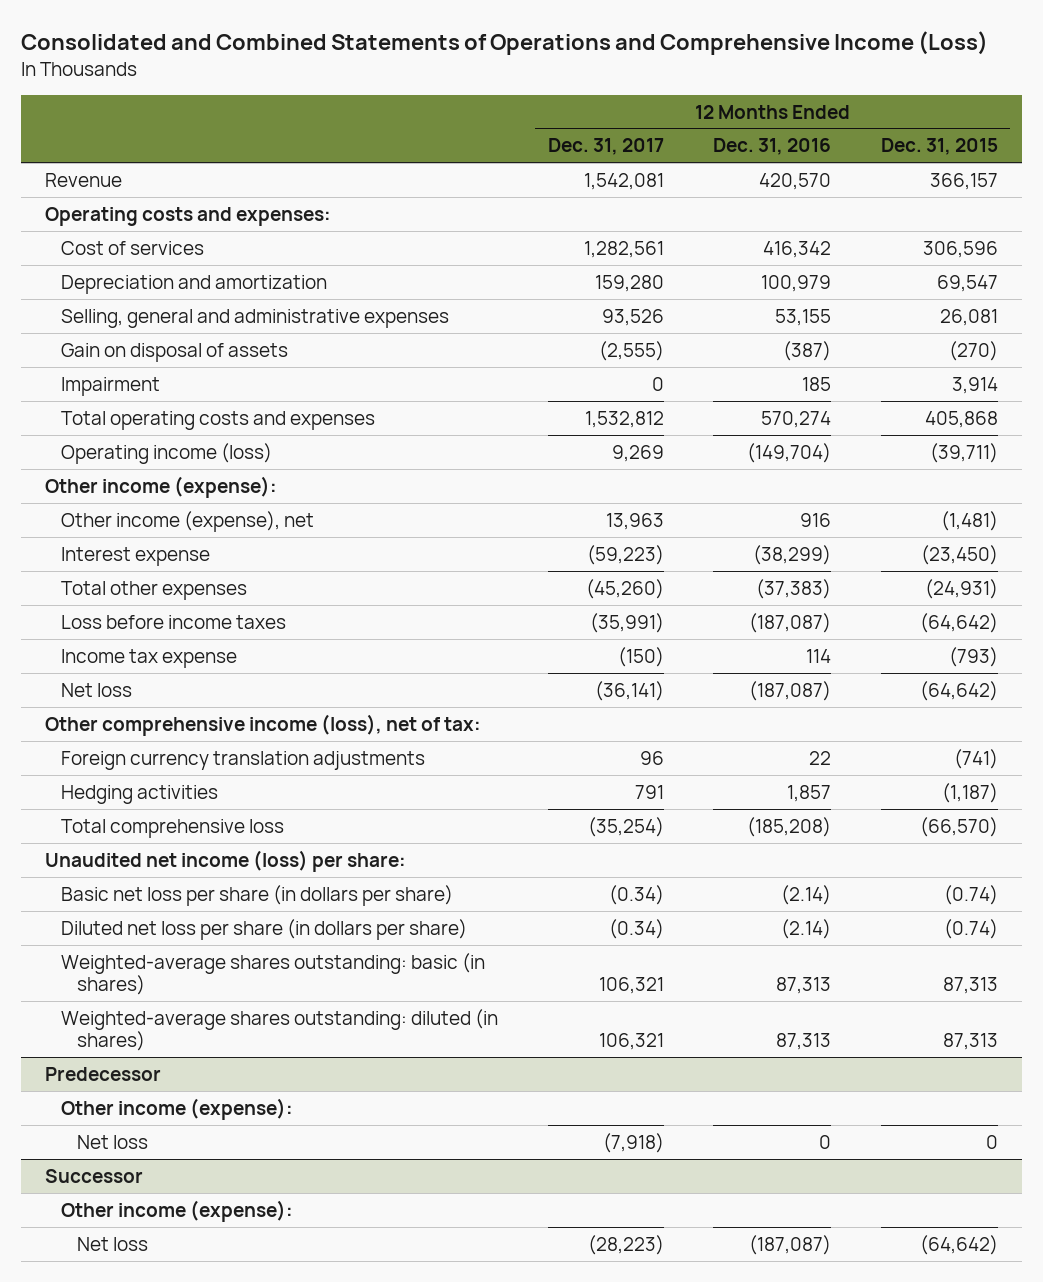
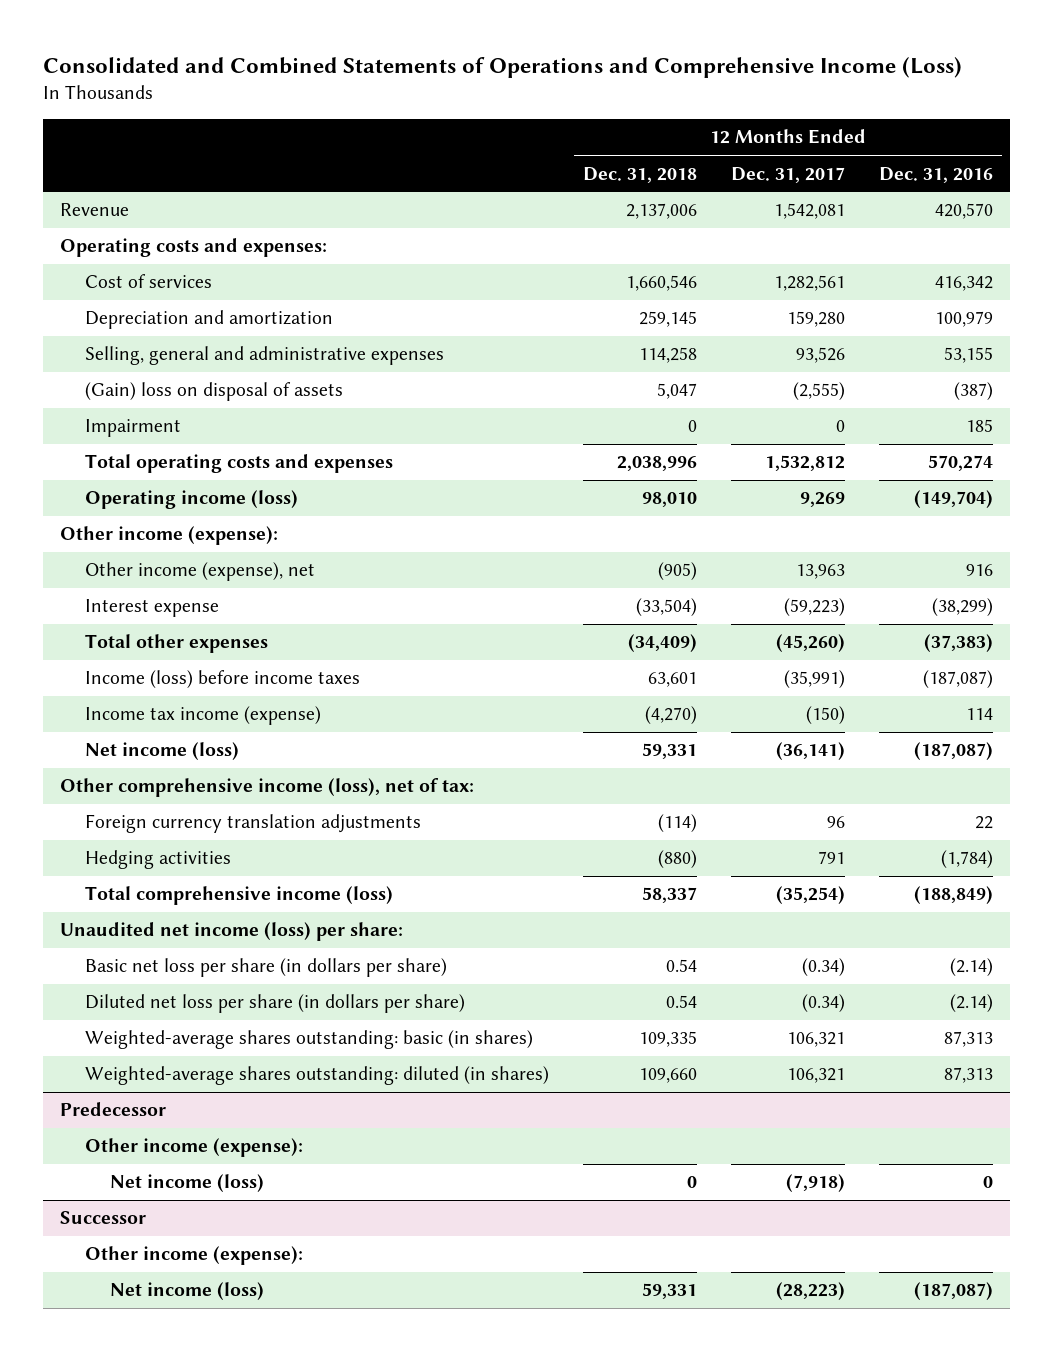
[880,138,998,156] Dec. 31, 2015 -> none
none -> [582,166,697,183] Dec. 31, 2018
[61,342,289,362] Gain on disposal of assets -> [84,382,343,402] (Gain) loss on disposal of assets
[61,614,287,629] Loss before income taxes -> [84,670,360,689] Income (loss) before income taxes
[61,648,238,668] Income tax expense -> [84,706,321,726] Income tax income (expense)
[61,682,133,697] Net loss -> [84,742,239,761] Net income (loss)
[787,784,832,802] 1,857 -> [941,850,994,869] (1,784)
[61,818,285,838] Total comprehensive loss -> [84,886,393,906] Total comprehensive income (loss)
[747,816,832,837] (185,208) -> [914,886,994,905] (188,849)
[77,1134,149,1149] Net loss -> [110,1174,265,1193] Net income (loss)
[77,1236,149,1251] Net loss -> [110,1282,265,1301] Net income (loss)

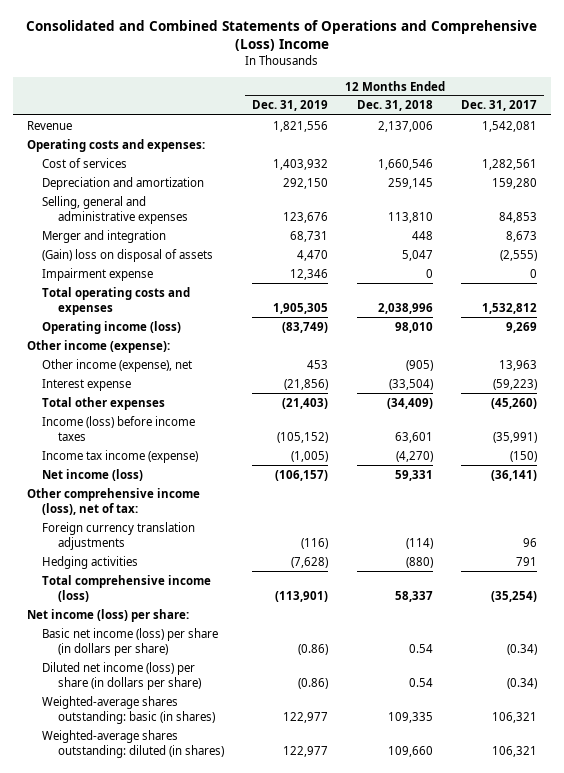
[42,56,962,78] Consolidated and Combined Statements of Operations and Comprehensive Income (Loss) -> [26,20,538,52] Consolidated and Combined Statements of Operations and Comprehensive (Loss) Income
[879,166,994,183] Dec. 31, 2016 -> none
none -> [252,100,329,112] Dec. 31, 2019
[638,347,697,364] 114,258 -> [387,211,433,223] 113,810
[796,347,846,364] 93,526 -> [498,211,537,223] 84,853
none -> [42,229,167,243] Merger and integration
[84,419,181,438] Impairment -> [42,267,154,281] Impairment expense
[59,922,403,942] Unaudited net income (loss) per share: -> [27,608,190,622] Net income (loss) per share:
[84,958,447,978] Basic net loss per share (in dollars per share) -> [42,627,219,656] Basic net income (loss) per share (in dollars per share)
[84,994,465,1014] Diluted net loss per share (in dollars per share) -> [42,661,201,690] Diluted net income (loss) per share (in dollars per share)
[59,1102,166,1117] Predecessor -> none
[84,1138,303,1158] Other income (expense): -> none
[110,1174,265,1193] Net income (loss) -> none
[59,1211,146,1225] Successor -> none
[84,1246,303,1266] Other income (expense): -> none
[110,1282,265,1301] Net income (loss) -> none

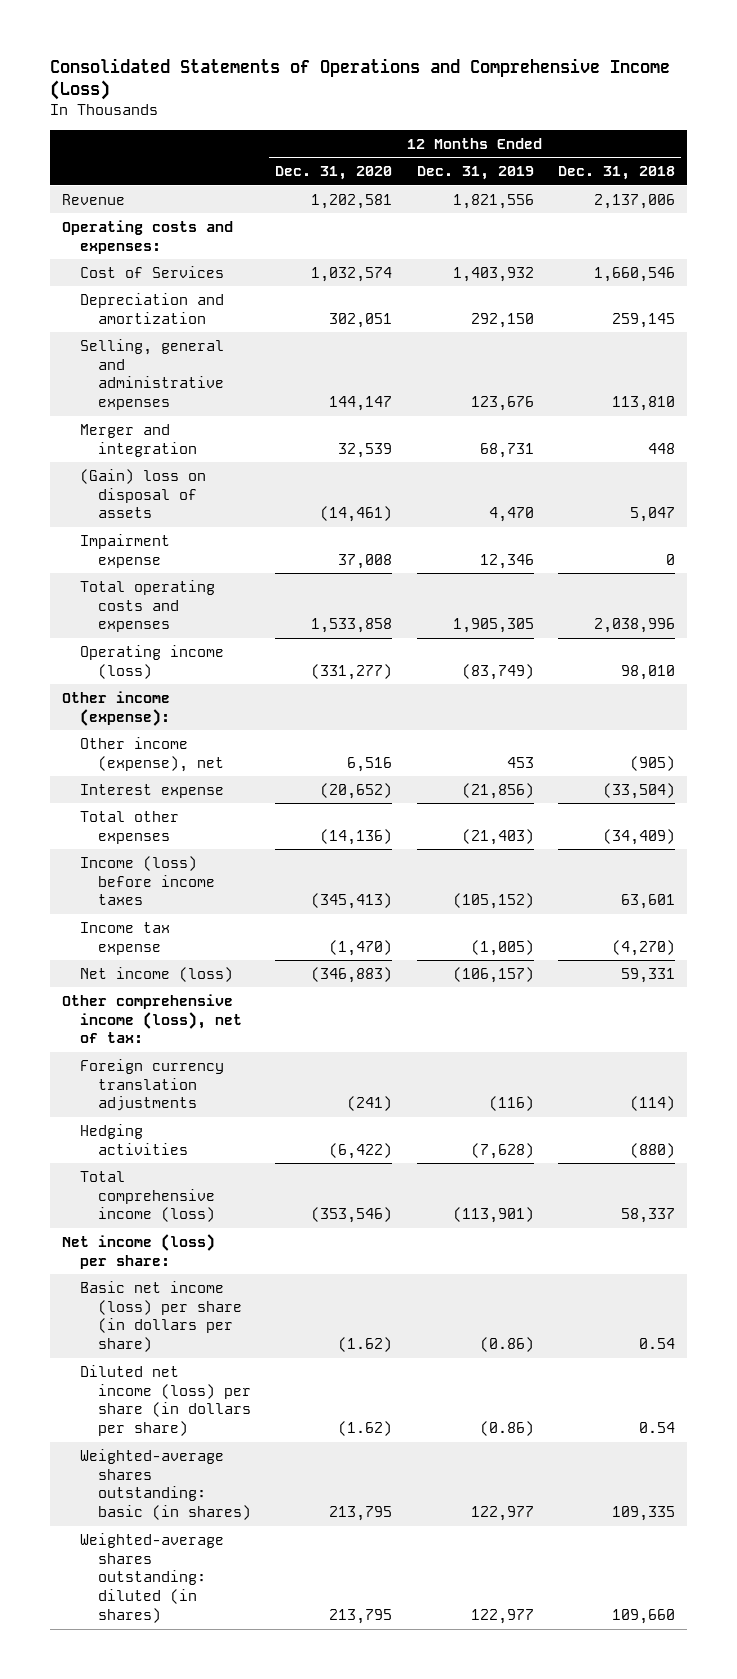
[26,20,538,52] Consolidated and Combined Statements of Operations and Comprehensive (Loss) Income -> [50,57,671,101] Consolidated Statements of Operations and Comprehensive Income (Loss)
[460,100,537,112] Dec. 31, 2017 -> none
none -> [275,166,393,181] Dec. 31, 2020
[42,157,128,168] Cost of services -> [80,265,225,278] Cost of Services
[42,449,199,463] Income tax income (expense) -> [80,921,171,955] Income tax expense

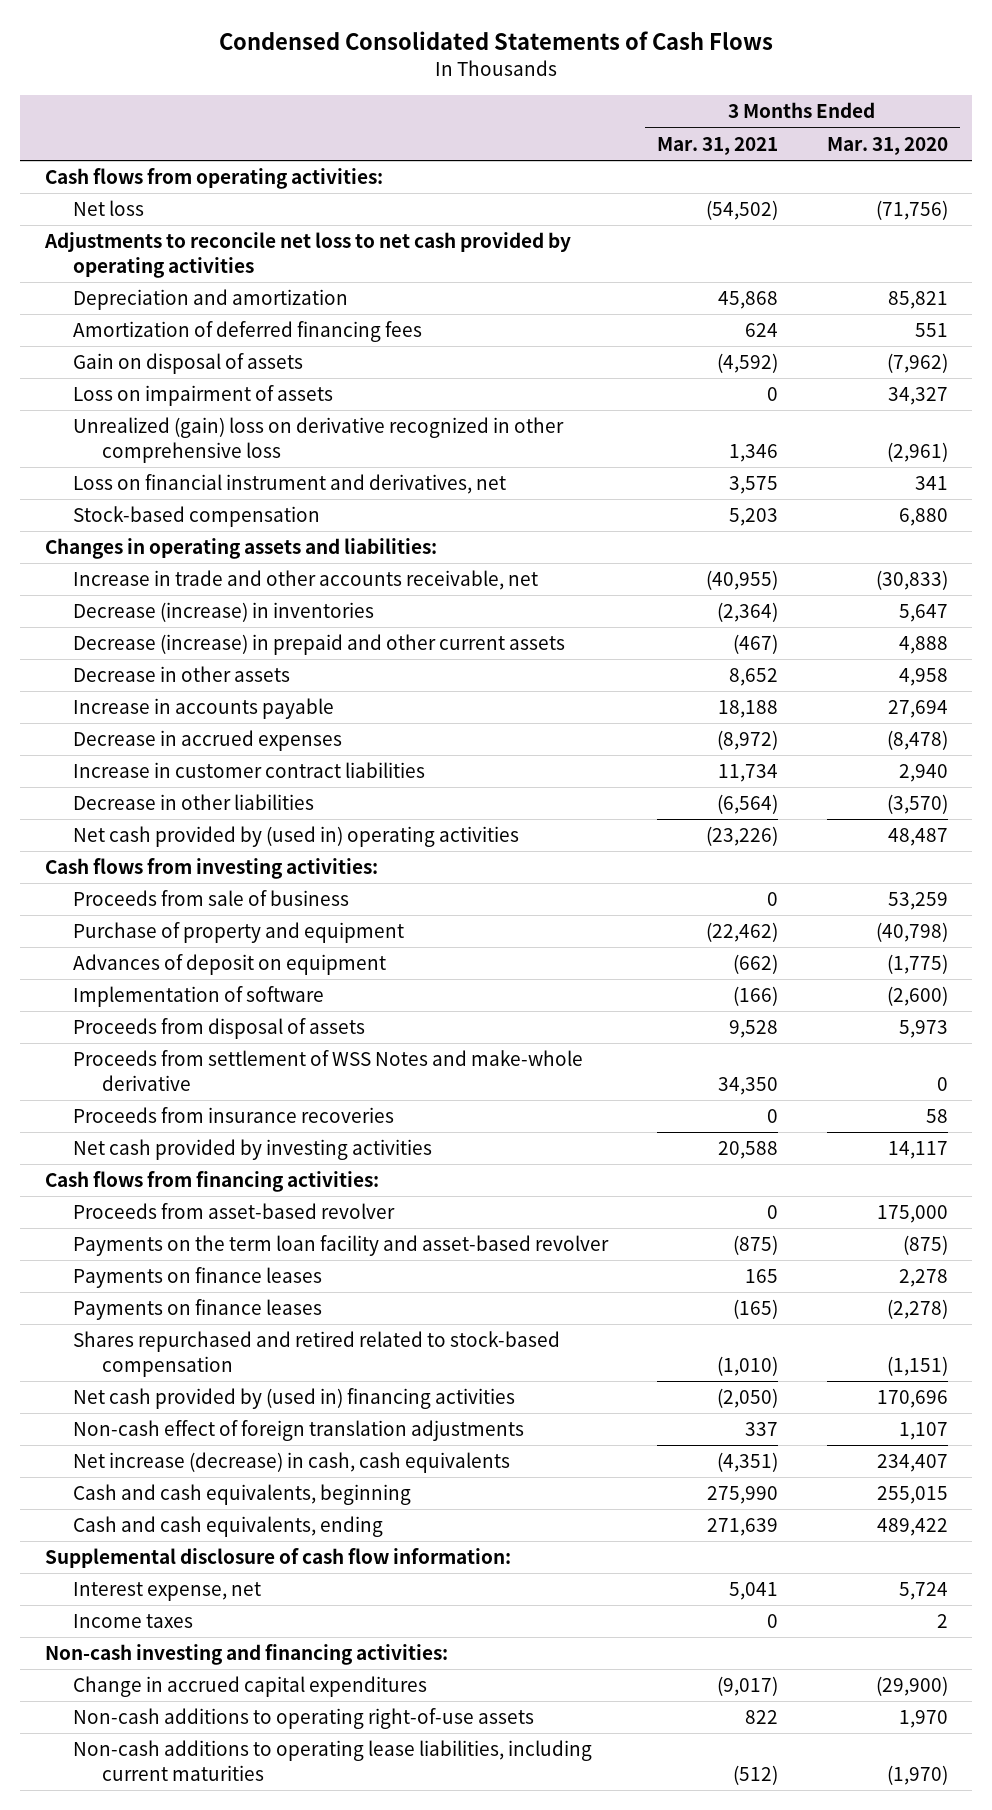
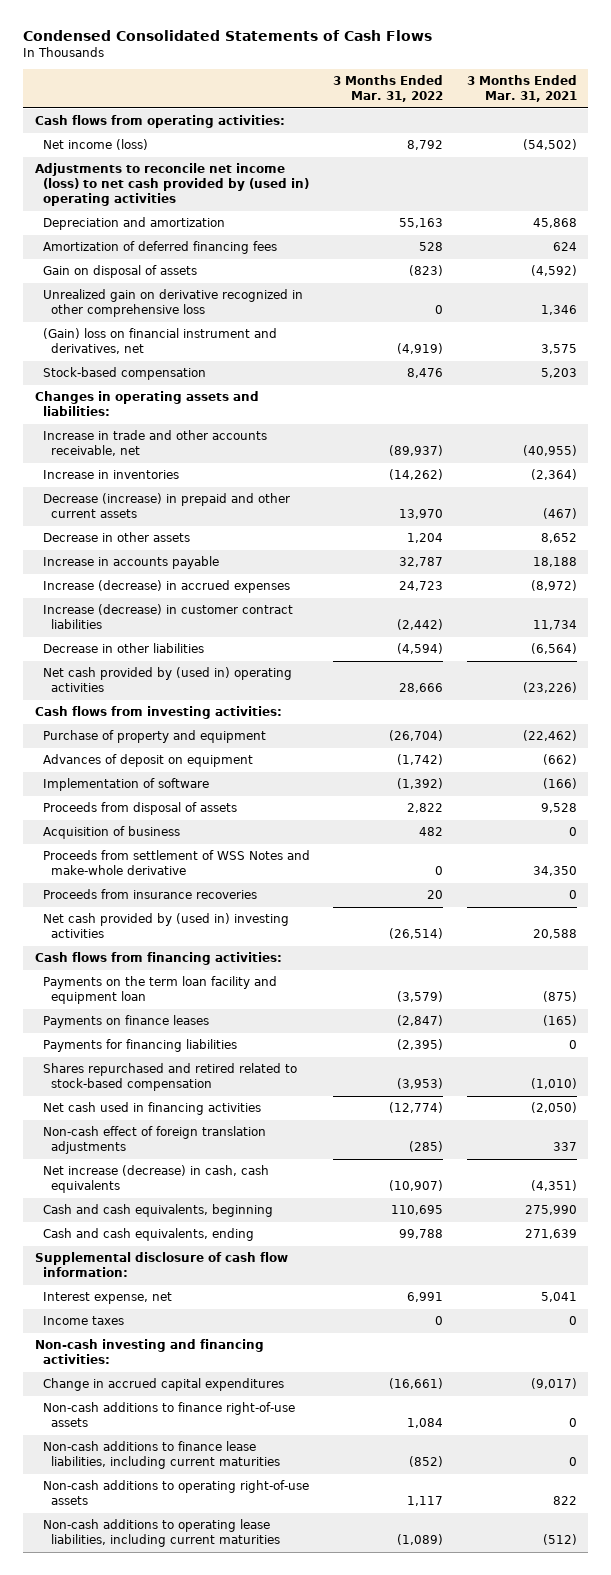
[826,136,948,155] Mar. 31, 2020 -> none
none -> [333,75,444,103] 3 Months Ended Mar. 31, 2022
[73,200,145,217] Net loss -> [43,139,149,151] Net income (loss)
[43,232,571,278] Adjustments to reconcile net loss to net cash provided by operating activities -> [34,163,310,207] Adjustments to reconcile net income (loss) to net cash provided by (used in) operating activities
[73,385,334,407] Loss on impairment of assets -> none
[73,417,565,463] Unrealized (gain) loss on derivative recognized in other comprehensive loss -> [43,289,304,318] Unrealized gain on derivative recognized in other comprehensive loss
[73,474,507,495] Loss on financial instrument and derivatives, net -> [43,328,278,355] (Gain) loss on financial instrument and derivatives, net
[73,602,375,623] Decrease (increase) in inventories -> [43,470,180,480] Increase in inventories
[73,730,343,752] Decrease in accrued expenses -> [43,580,291,594] Increase (decrease) in accrued expenses
[73,762,426,779] Increase in customer contract liabilities -> [43,604,294,630] Increase (decrease) in customer contract liabilities
[73,890,350,907] Proceeds from sale of business -> none
none -> [43,826,181,840] Acquisition of business
[73,1139,433,1161] Net cash provided by investing activities -> [43,913,290,939] Net cash provided by (used in) investing activities
[73,1203,396,1220] Proceeds from asset-based revolver -> none
[73,1267,323,1289] Payments on finance leases -> none
[73,1235,610,1257] Payments on the term loan facility and asset-based revolver -> [43,976,278,1005] Payments on the term loan facility and equipment loan
none -> [43,1039,238,1053] Payments for financing liabilities
[73,1388,516,1410] Net cash provided by (used in) financing activities -> [43,1102,262,1116] Net cash used in financing activities
none -> [43,1402,296,1428] Non-cash additions to finance right-of-use assets
none -> [43,1441,281,1470] Non-cash additions to finance lease liabilities, including current maturities

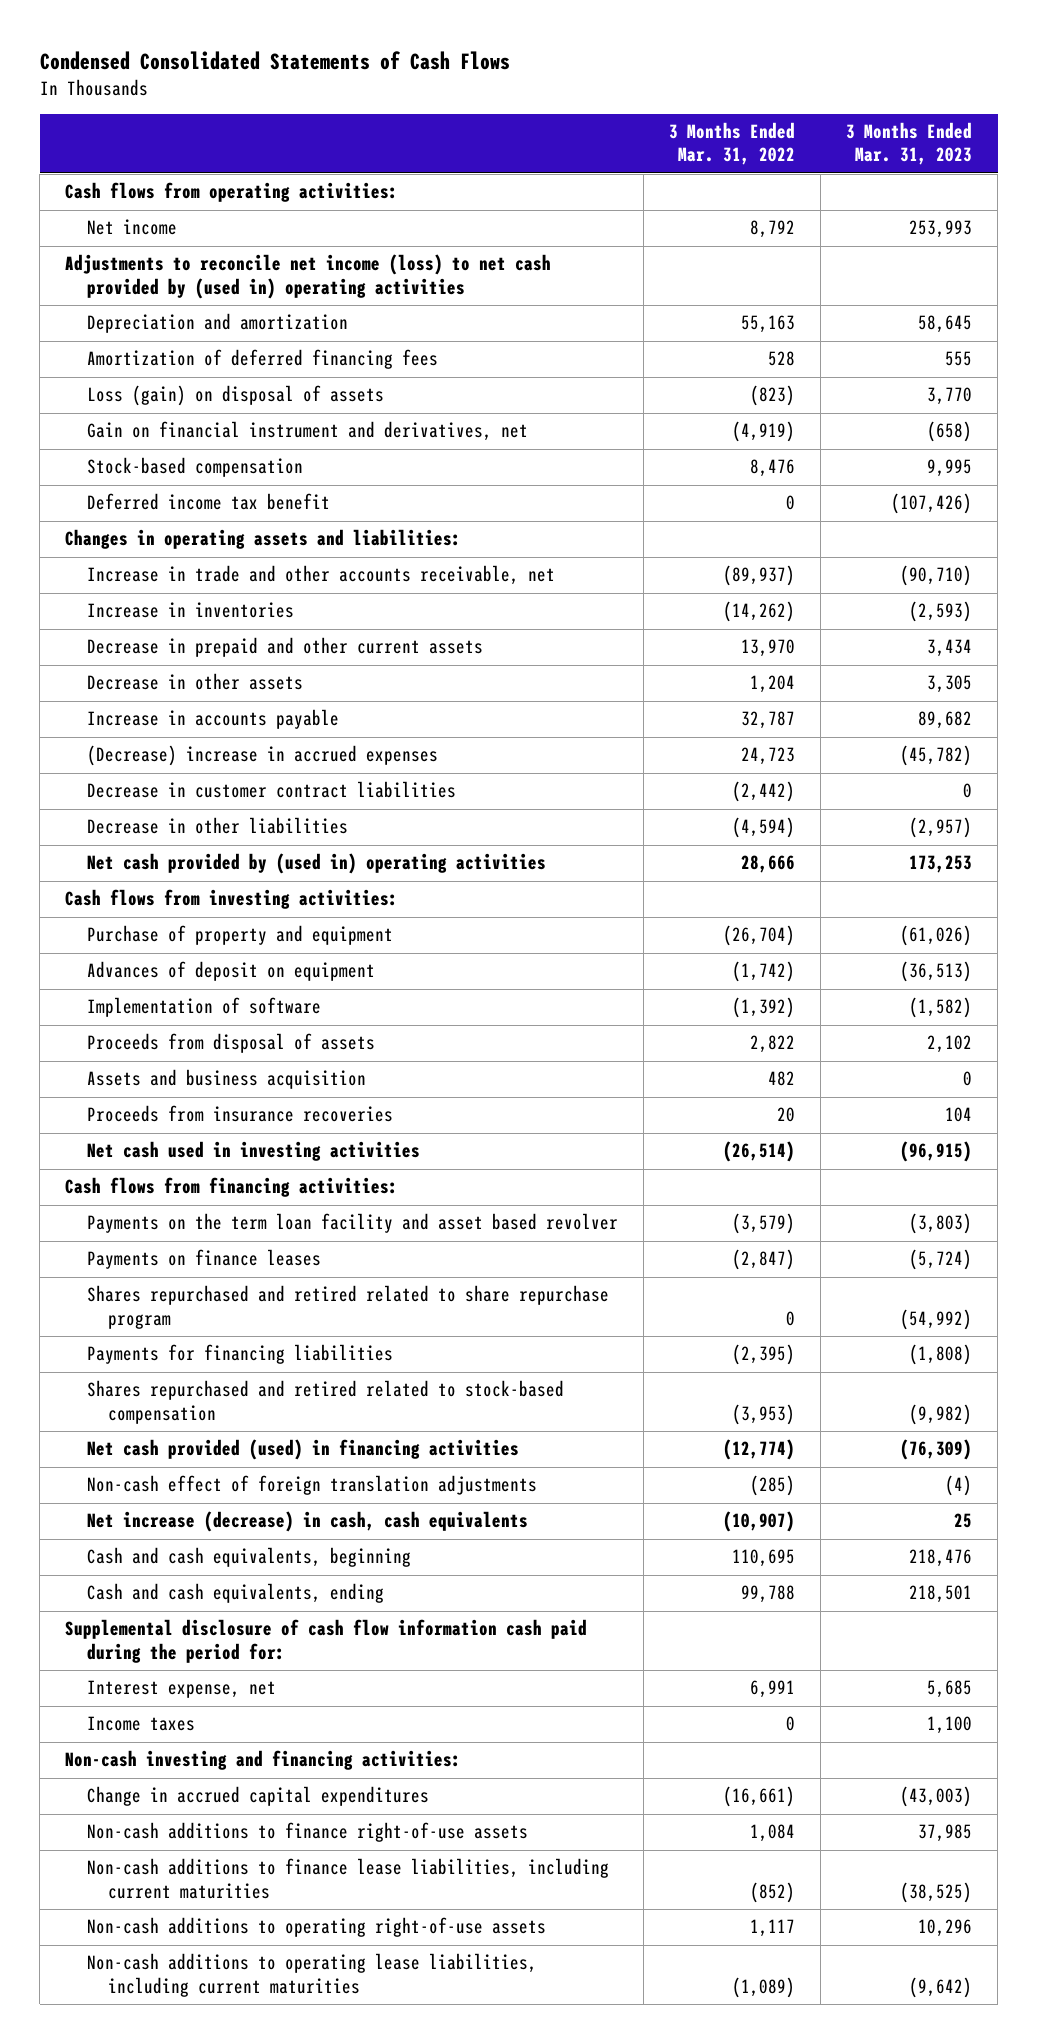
[466,75,577,103] 3 Months Ended Mar. 31, 2021 -> none
none -> [846,122,973,166] 3 Months Ended Mar. 31, 2023
[43,139,149,151] Net income (loss) -> [86,219,177,236] Net income
[43,289,304,318] Unrealized gain on derivative recognized in other comprehensive loss -> none
[43,265,198,279] Gain on disposal of assets -> [86,385,384,407] Loss (gain) on disposal of assets
[43,328,278,355] (Gain) loss on financial instrument and derivatives, net -> [86,421,528,442] Gain on financial instrument and derivatives, net
none -> [86,493,330,511] Deferred income tax benefit
[43,493,291,519] Decrease (increase) in prepaid and other current assets -> [86,637,483,658] Decrease in prepaid and other current assets
[43,580,291,594] Increase (decrease) in accrued expenses -> [86,745,438,767] (Decrease) increase in accrued expenses
[43,604,294,630] Increase (decrease) in customer contract liabilities -> [86,781,456,799] Decrease in customer contract liabilities
[43,850,311,876] Proceeds from settlement of WSS Notes and make-whole derivative -> none
[43,826,181,840] Acquisition of business -> [86,1069,366,1090] Assets and business acquisition
[43,913,290,939] Net cash provided by (used in) investing activities -> [86,1141,420,1162] Net cash used in investing activities
[43,976,278,1005] Payments on the term loan facility and equipment loan -> [86,1213,618,1234] Payments on the term loan facility and asset based revolver
none -> [86,1285,609,1329] Shares repurchased and retired related to share repurchase program
[43,1102,262,1116] Net cash used in financing activities -> [86,1439,519,1461] Net cash provided (used) in financing activities
[34,1252,288,1278] Supplemental disclosure of cash flow information: -> [65,1619,588,1663] Supplemental disclosure of cash flow information cash paid during the period for:

